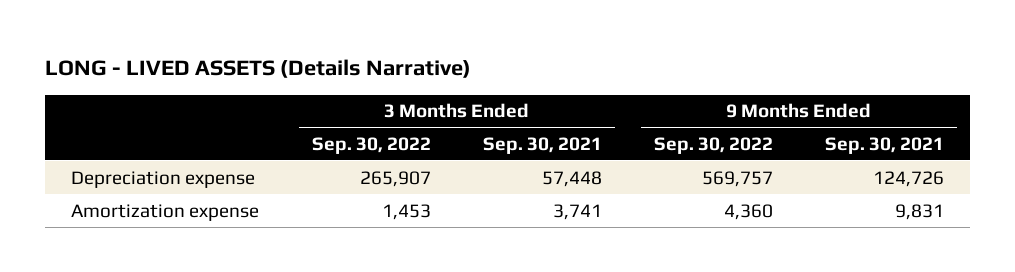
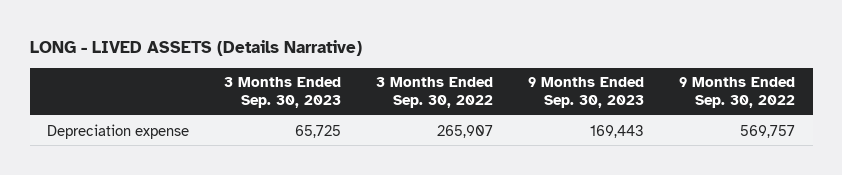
[482,136,602,154] Sep. 30, 2021 -> none
[824,136,944,154] Sep. 30, 2021 -> none
none -> [224,77,342,109] 3 Months Ended Sep. 30, 2023
none -> [528,77,645,109] 9 Months Ended Sep. 30, 2023
[71,203,260,221] Amortization expense -> none

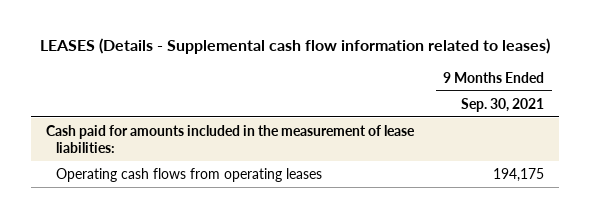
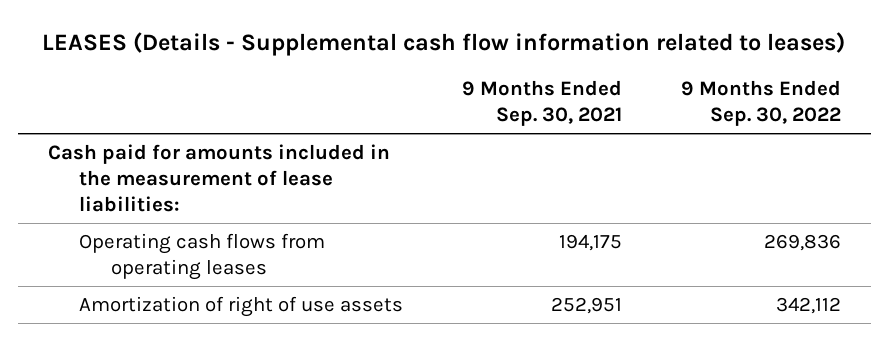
none -> [681,79,842,126] 9 Months Ended Sep. 30, 2022
none -> [79,295,404,317] Amortization of right of use assets

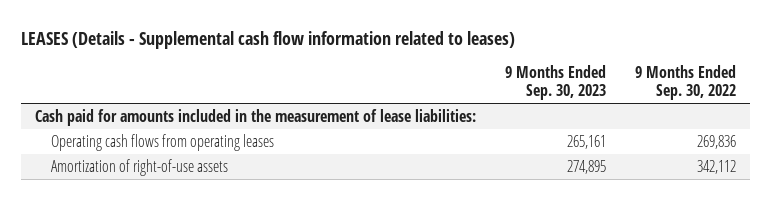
[462,79,623,126] 9 Months Ended Sep. 30, 2021 -> none
none -> [504,65,606,100] 9 Months Ended Sep. 30, 2023
[79,295,404,317] Amortization of right of use assets -> [50,159,228,177] Amortization of right-of-use assets

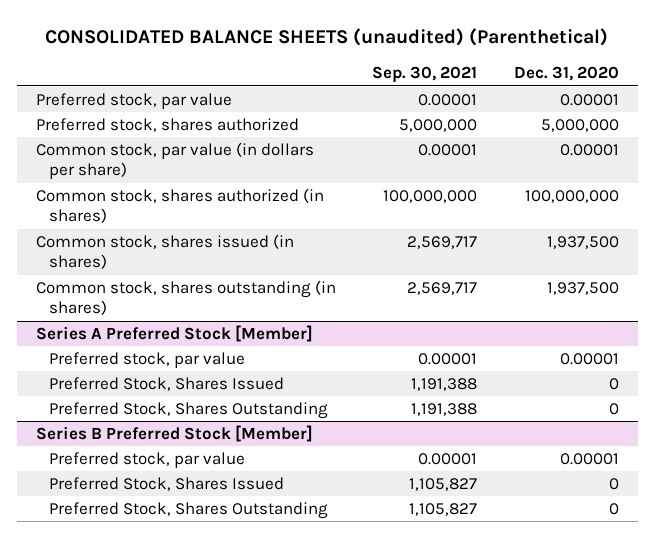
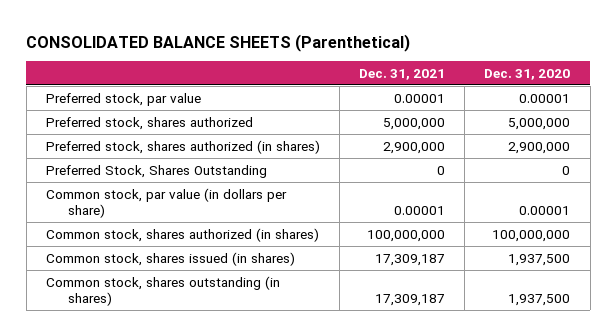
[45,28,609,47] CONSOLIDATED BALANCE SHEETS (unaudited) (Parenthetical) -> [26,33,411,52] CONSOLIDATED BALANCE SHEETS (Parenthetical)
[372,66,478,84] Sep. 30, 2021 -> none
none -> [359,68,446,80] Dec. 31, 2021
none -> [45,139,320,154] Preferred stock, shares authorized (in shares)
none -> [45,164,267,178] Preferred Stock, Shares Outstanding
[35,325,313,343] Series A Preferred Stock [Member] -> none
[49,352,246,369] Preferred stock, par value -> none
[49,377,285,392] Preferred Stock, Shares Issued -> none
[49,402,329,420] Preferred Stock, Shares Outstanding -> none
[35,425,313,443] Series B Preferred Stock [Member] -> none
[49,452,246,469] Preferred stock, par value -> none
[49,477,285,492] Preferred Stock, Shares Issued -> none
[49,502,329,520] Preferred Stock, Shares Outstanding -> none

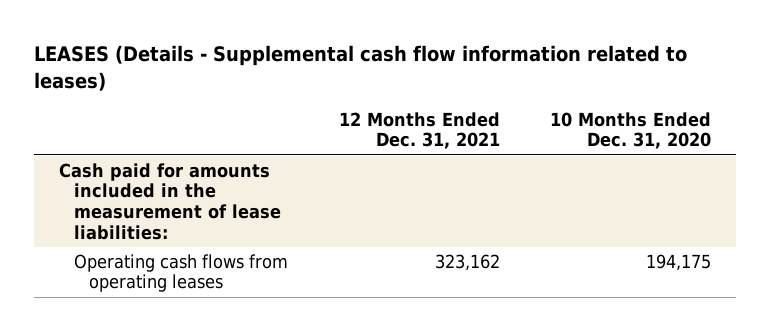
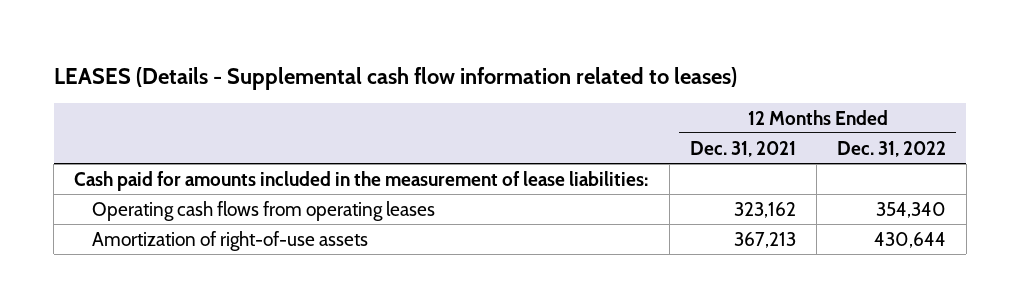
[549,111,711,150] 10 Months Ended Dec. 31, 2020 -> none
none -> [836,140,946,157] Dec. 31, 2022
none -> [92,230,369,251] Amortization of right-of-use assets

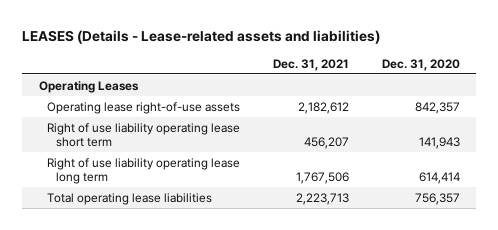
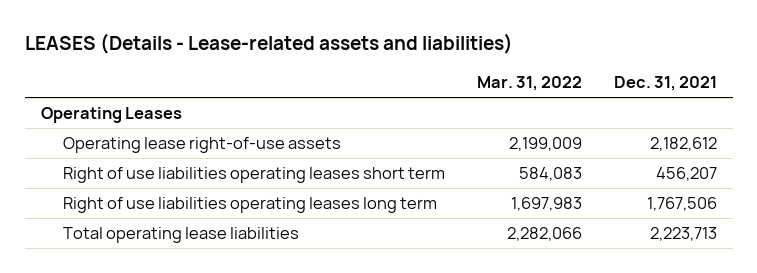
[381,58,460,71] Dec. 31, 2020 -> none
none -> [476,75,582,91] Mar. 31, 2022
[47,122,241,148] Right of use liability operating lease short term -> [62,167,445,184] Right of use liabilities operating leases short term
[47,157,241,185] Right of use liability operating lease long term -> [62,197,437,214] Right of use liabilities operating leases long term

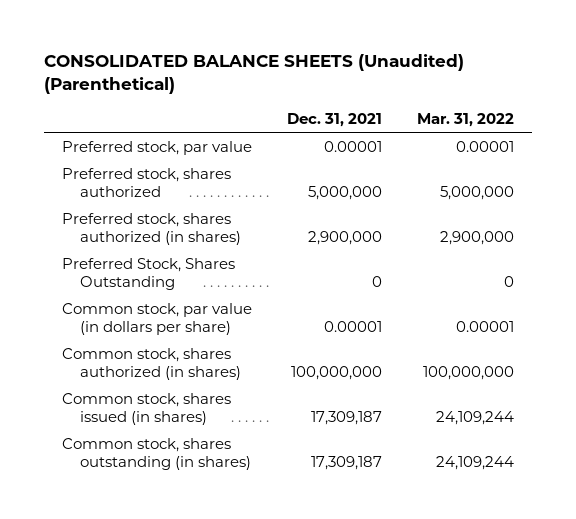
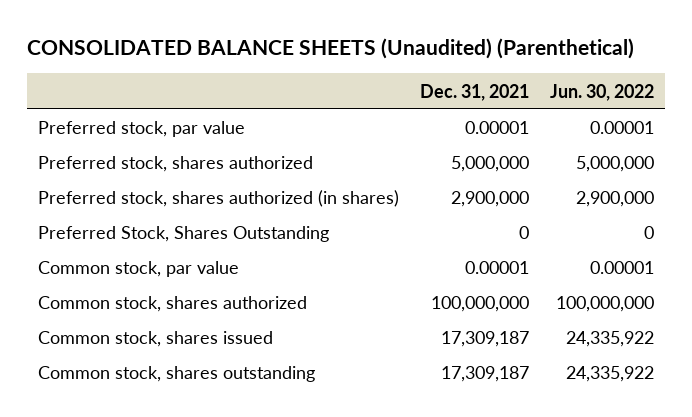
[417,112,515,127] Mar. 31, 2022 -> none
none -> [550,83,655,101] Jun. 30, 2022
[61,302,252,335] Common stock, par value (in dollars per share) -> [37,261,239,278] Common stock, par value
[61,347,241,380] Common stock, shares authorized (in shares) -> [37,296,307,313] Common stock, shares authorized
[61,392,231,425] Common stock, shares issued (in shares) -> [37,331,273,348] Common stock, shares issued
[61,437,251,470] Common stock, shares outstanding (in shares) -> [37,366,315,383] Common stock, shares outstanding

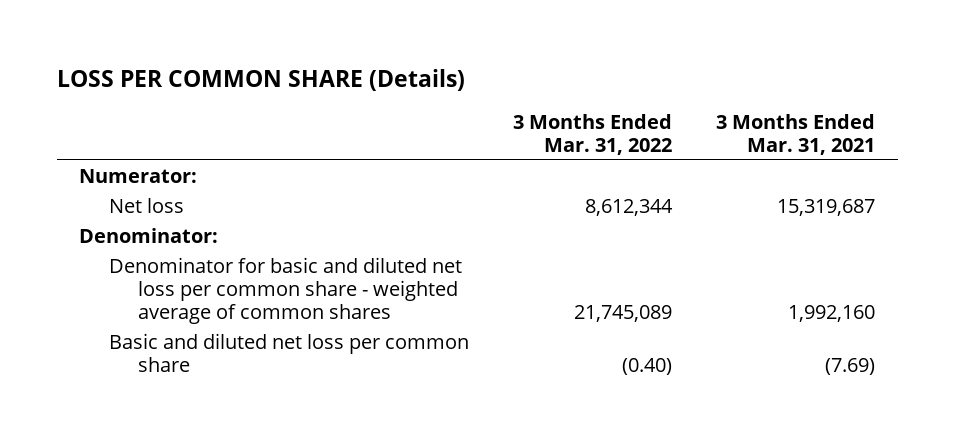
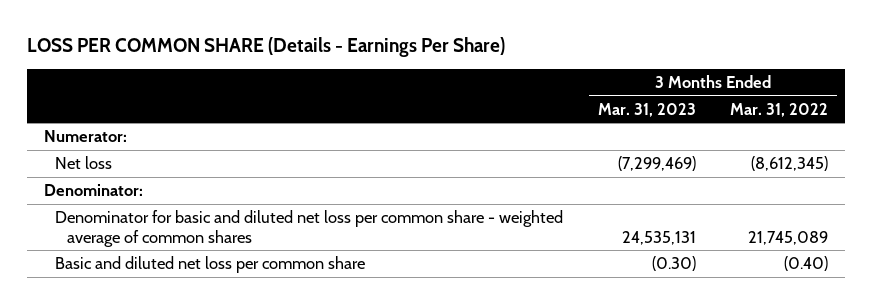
[56,69,465,92] LOSS PER COMMON SHARE (Details) -> [26,37,505,58] LOSS PER COMMON SHARE (Details - Earnings Per Share)
[716,113,876,155] 3 Months Ended Mar. 31, 2021 -> none
none -> [597,102,696,117] Mar. 31, 2023
[584,199,673,217] 8,612,344 -> [751,156,829,172] (8,612,345)

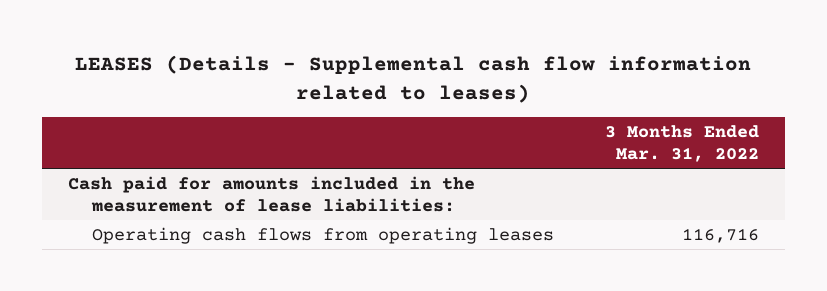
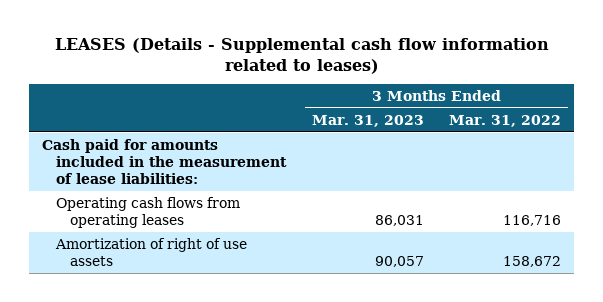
none -> [311,114,424,127] Mar. 31, 2023
none -> [54,237,247,266] Amortization of right of use assets

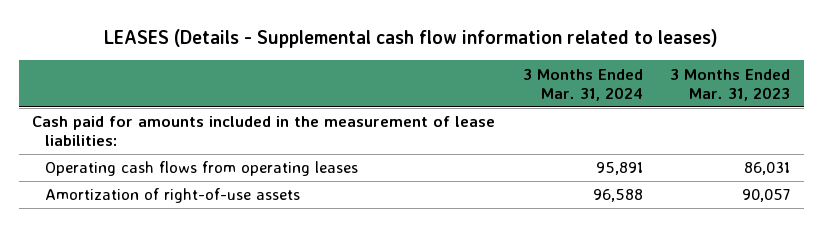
[449,114,562,127] Mar. 31, 2022 -> none
none -> [522,68,643,101] 3 Months Ended Mar. 31, 2024
[54,237,247,266] Amortization of right of use assets -> [44,188,300,204] Amortization of right-of-use assets

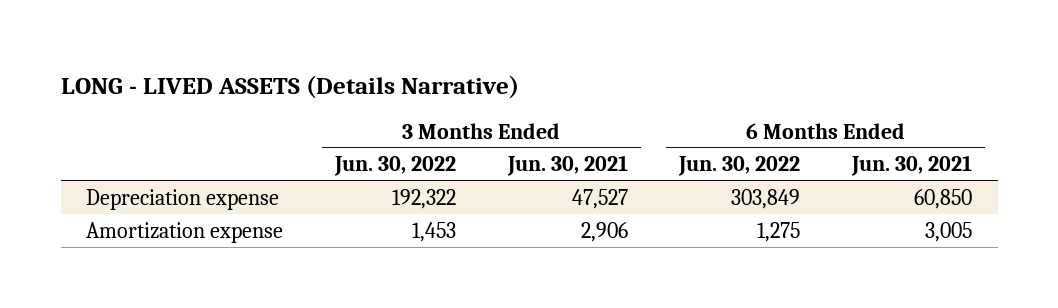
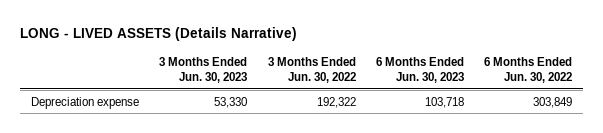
[506,155,628,177] Jun. 30, 2021 -> none
[851,155,973,177] Jun. 30, 2021 -> none
none -> [159,56,248,83] 3 Months Ended Jun. 30, 2023
none -> [376,56,465,83] 6 Months Ended Jun. 30, 2023
[86,221,284,243] Amortization expense -> none

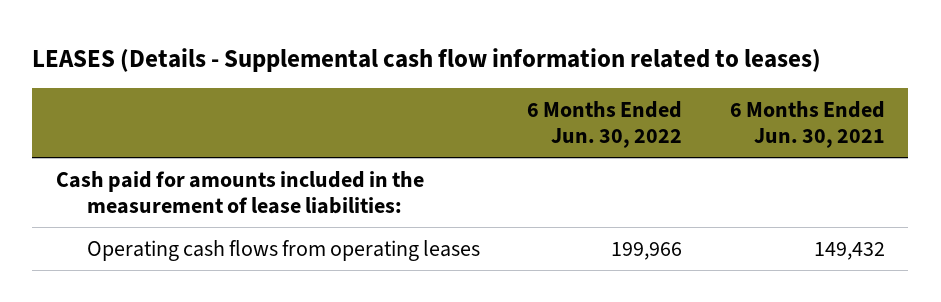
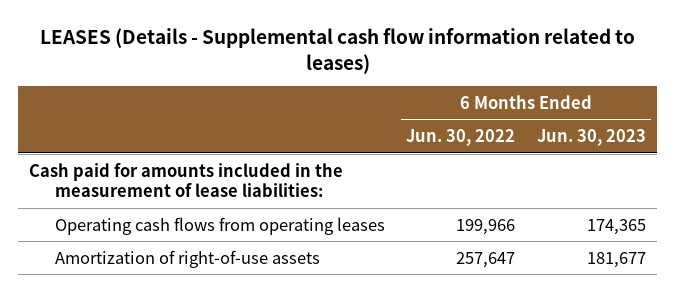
[729,101,885,149] 6 Months Ended Jun. 30, 2021 -> none
none -> [536,129,646,147] Jun. 30, 2023
none -> [54,249,320,268] Amortization of right-of-use assets

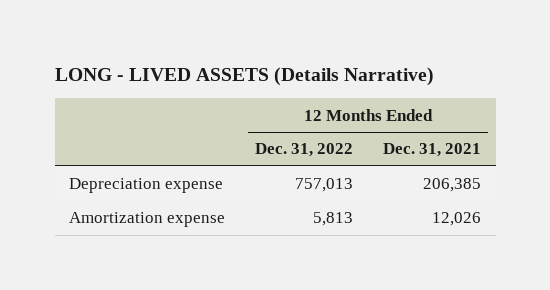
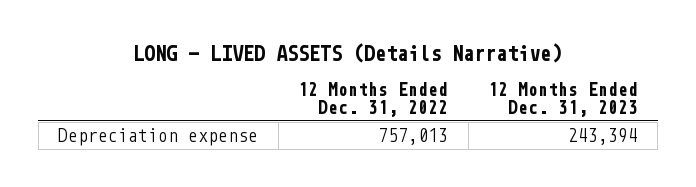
[382,143,481,158] Dec. 31, 2021 -> none
none -> [488,82,639,117] 12 Months Ended Dec. 31, 2023
[69,212,226,228] Amortization expense -> none

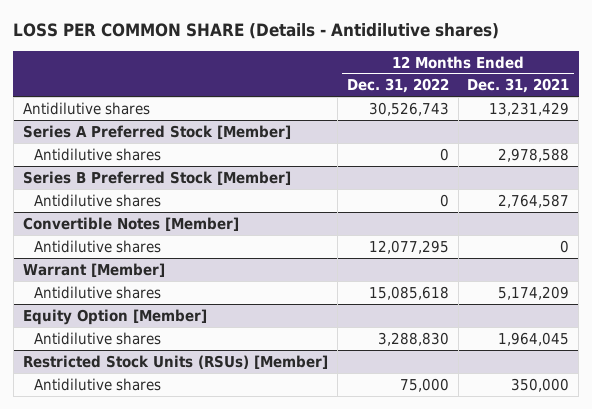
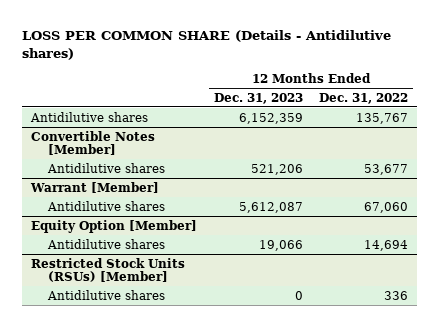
[467,78,570,94] Dec. 31, 2021 -> none
none -> [213,92,303,104] Dec. 31, 2023
[22,124,291,139] Series A Preferred Stock [Member] -> none
[34,147,162,161] Antidilutive shares -> none
[22,170,291,185] Series B Preferred Stock [Member] -> none
[34,193,162,207] Antidilutive shares -> none
[368,101,449,116] 30,526,743 -> [356,112,409,124] 135,767
[368,239,449,254] 12,077,295 -> [364,163,409,175] 53,677
[368,285,449,300] 15,085,618 -> [364,201,409,213] 67,060
[377,331,449,346] 3,288,830 -> [364,239,409,251] 14,694
[399,377,449,392] 75,000 -> [384,290,409,300] 336

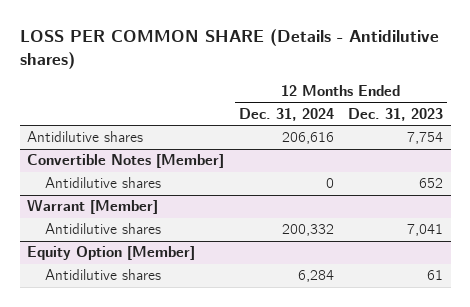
[319,92,409,104] Dec. 31, 2022 -> none
none -> [238,108,334,122] Dec. 31, 2024
[238,112,303,124] 6,152,359 -> [407,132,444,145] 7,754
[250,163,303,175] 521,206 -> [419,178,444,189] 652
[238,201,303,213] 5,612,087 -> [407,224,444,237] 7,041
[30,257,185,282] Restricted Stock Units (RSUs) [Member] -> none
[46,289,165,300] Antidilutive shares -> none
[258,239,303,251] 19,066 -> [427,270,444,281] 61

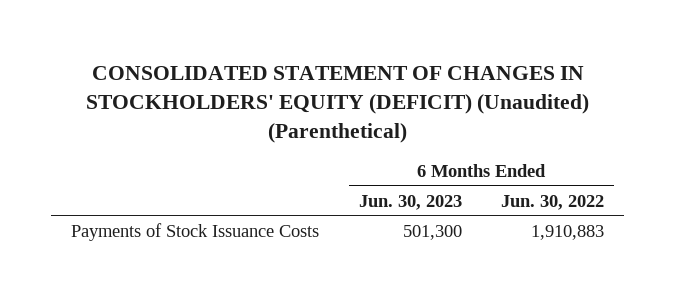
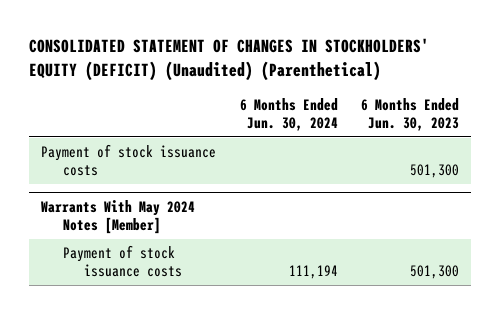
[501,194,605,210] Jun. 30, 2022 -> none
none -> [239,98,338,132] 6 Months Ended Jun. 30, 2024
[70,222,319,241] Payments of Stock Issuance Costs -> [40,144,216,177] Payment of stock issuance costs
none -> [40,200,195,235] Warrants With May 2024 Notes [Member]
none -> [62,245,183,278] Payment of stock issuance costs

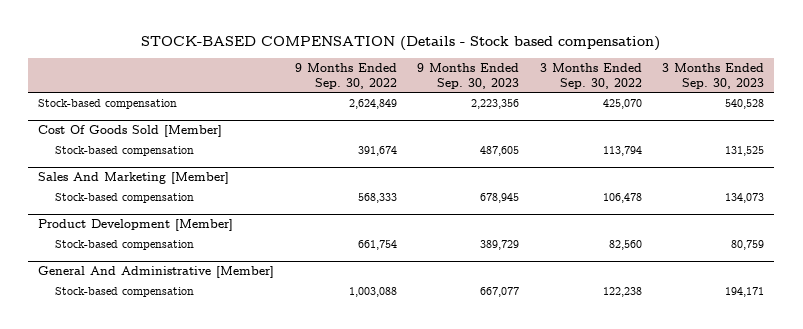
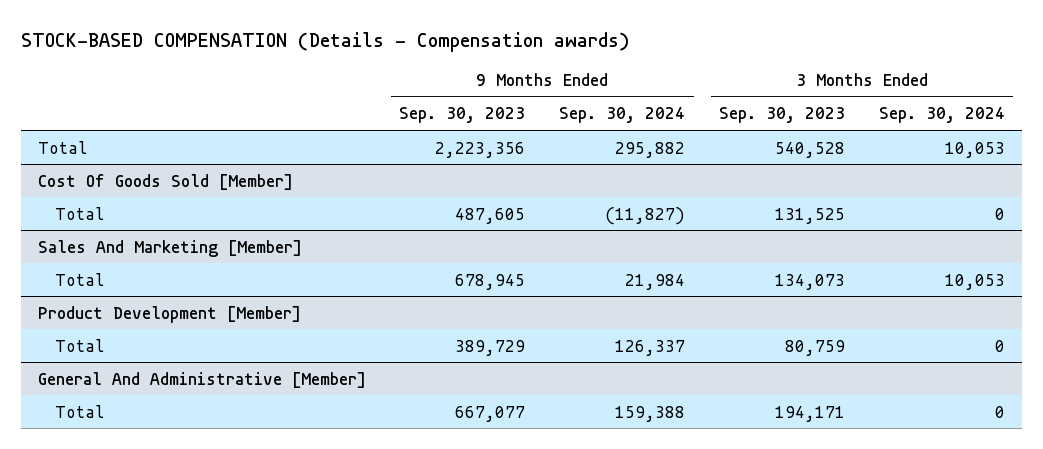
[141,36,661,52] STOCK-BASED COMPENSATION (Details - Stock based compensation) -> [20,31,630,52] STOCK-BASED COMPENSATION (Details - Compensation awards)
[294,62,397,89] 9 Months Ended Sep. 30, 2022 -> none
[539,62,642,89] 3 Months Ended Sep. 30, 2022 -> none
none -> [559,107,686,124] Sep. 30, 2024
none -> [879,107,1006,124] Sep. 30, 2024
[38,98,178,109] Stock-based compensation -> [37,140,88,154] Total
[54,145,194,156] Stock-based compensation -> [54,206,105,220] Total
[54,192,194,203] Stock-based compensation -> [54,272,105,286] Total
[54,239,194,250] Stock-based compensation -> [54,338,105,352] Total
[54,286,194,297] Stock-based compensation -> [54,404,105,418] Total

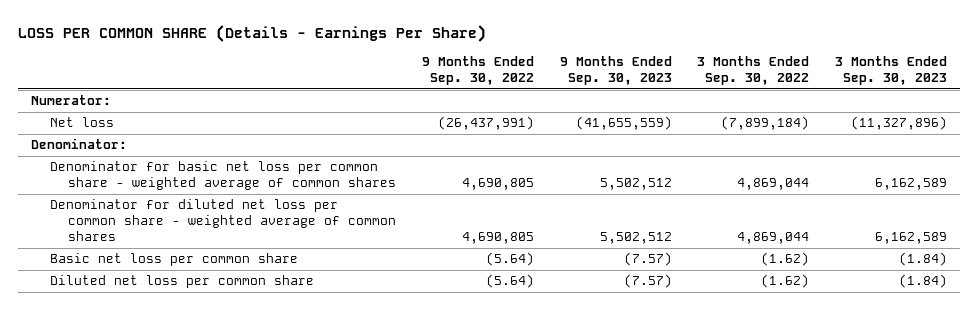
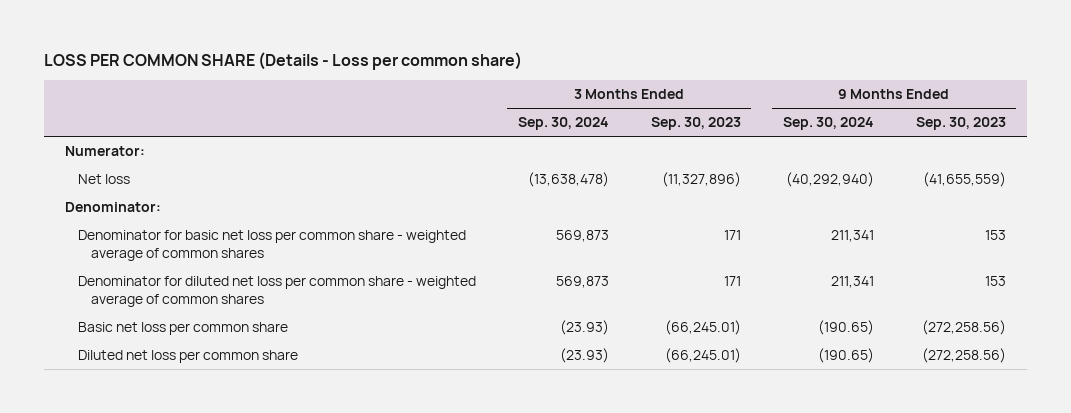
[18,25,487,43] LOSS PER COMMON SHARE (Details - Earnings Per Share) -> [44,51,523,70] LOSS PER COMMON SHARE (Details - Loss per common share)
[421,56,534,86] 9 Months Ended Sep. 30, 2022 -> none
[697,56,810,86] 3 Months Ended Sep. 30, 2022 -> none
none -> [517,117,609,131] Sep. 30, 2024
none -> [782,117,874,131] Sep. 30, 2024
[599,178,672,191] 5,502,512 -> [984,230,1006,241] 153
[875,178,948,191] 6,162,589 -> [723,230,741,241] 171
[599,232,672,245] 5,502,512 -> [984,276,1006,287] 153
[875,232,948,245] 6,162,589 -> [723,276,741,287] 171
[623,252,672,267] (7.57) -> [921,320,1006,336] (272,258.56)
[899,252,948,267] (1.84) -> [664,320,741,336] (66,245.01)
[623,274,672,289] (7.57) -> [921,348,1006,364] (272,258.56)
[899,274,948,289] (1.84) -> [664,348,741,364] (66,245.01)

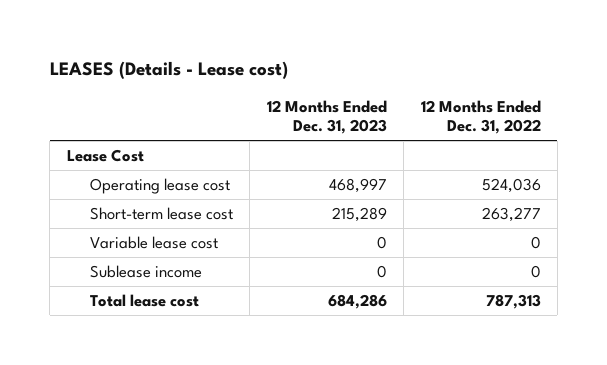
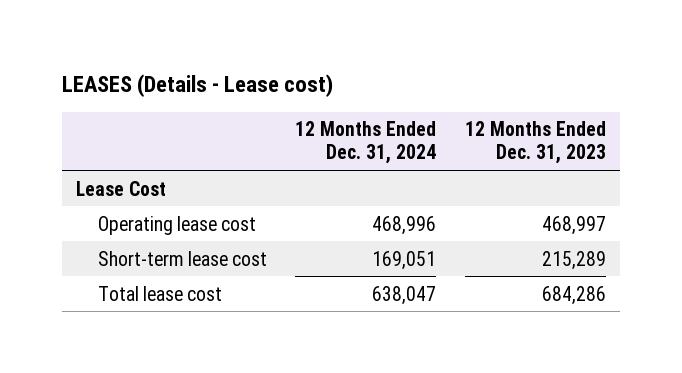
[420,99,541,134] 12 Months Ended Dec. 31, 2022 -> none
none -> [295,121,437,165] 12 Months Ended Dec. 31, 2024
[89,236,218,250] Variable lease cost -> none
[89,265,202,279] Sublease income -> none

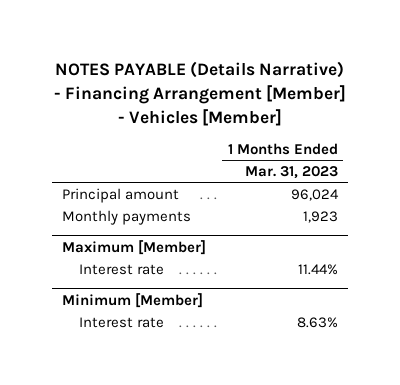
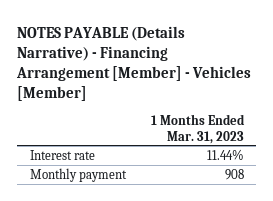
[62,187,180,203] Principal amount -> none
[62,209,192,225] Monthly payments -> none
[62,239,207,255] Maximum [Member] -> none
[62,292,204,308] Minimum [Member] -> none
[78,316,164,328] Interest rate -> none
none -> [29,167,127,182] Monthly payment

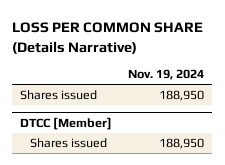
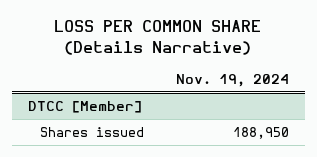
[20,89,98,100] Shares issued -> none

